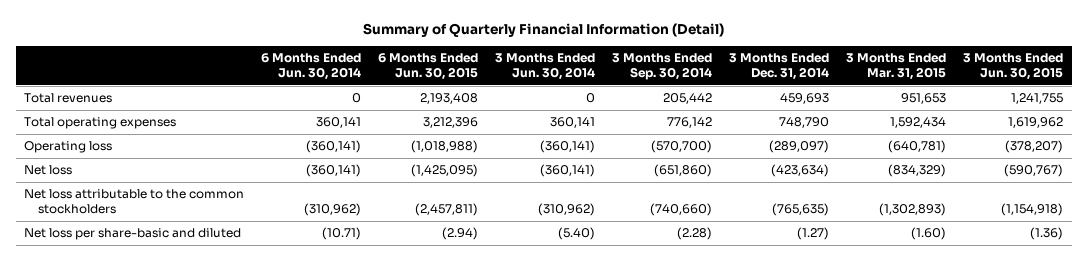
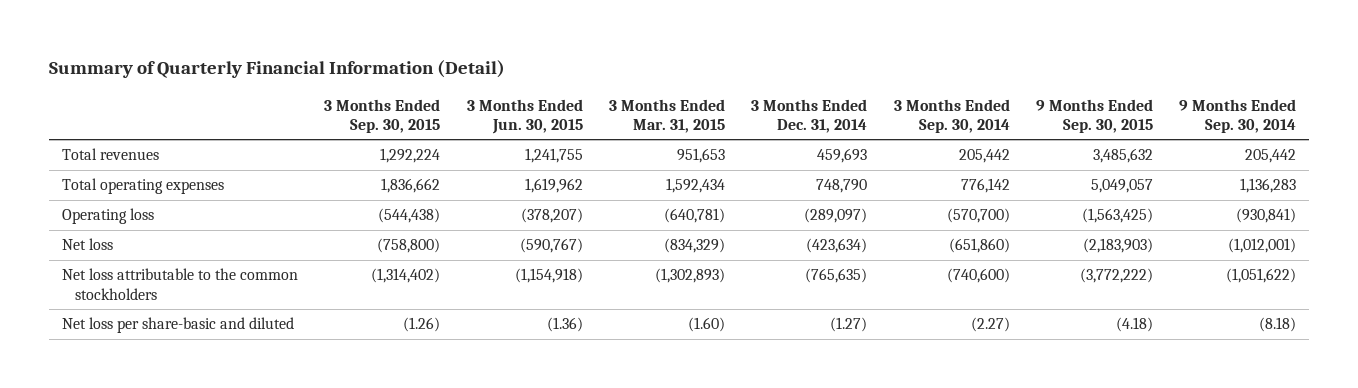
[261,53,362,80] 6 Months Ended Jun. 30, 2014 -> none
[378,53,479,80] 6 Months Ended Jun. 30, 2015 -> none
[495,53,596,80] 3 Months Ended Jun. 30, 2014 -> none
none -> [324,98,441,134] 3 Months Ended Sep. 30, 2015
none -> [1035,98,1153,134] 9 Months Ended Sep. 30, 2015
none -> [1179,98,1297,134] 9 Months Ended Sep. 30, 2014
[650,203,713,217] (740,660) -> [946,268,1010,284] (740,600)
[677,227,713,241] (2.28) -> [970,317,1010,333] (2.27)

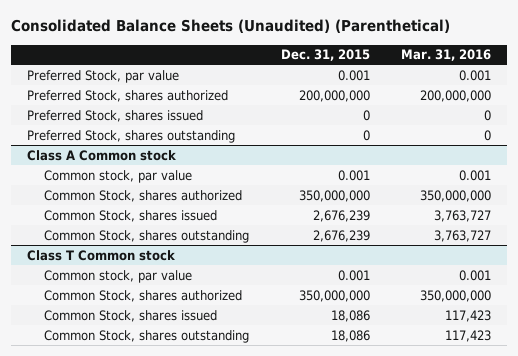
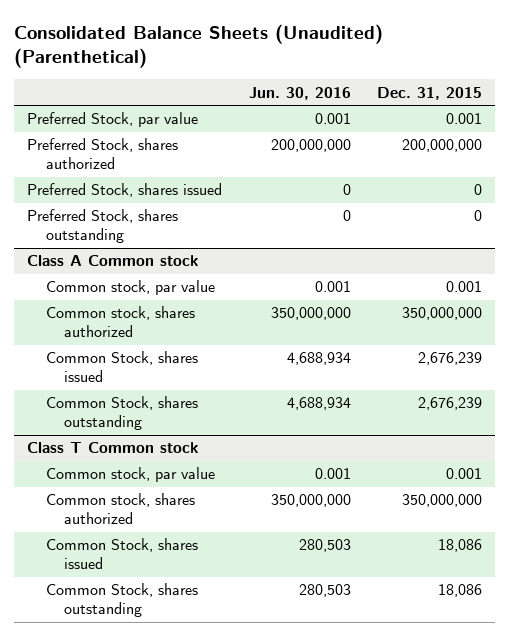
[401,49,492,62] Mar. 31, 2016 -> none
none -> [248,86,351,100] Jun. 30, 2016
[43,189,242,202] Common Stock, shares authorized -> [45,306,195,338] Common stock, shares authorized
[43,289,242,302] Common Stock, shares authorized -> [45,493,195,525] Common stock, shares authorized

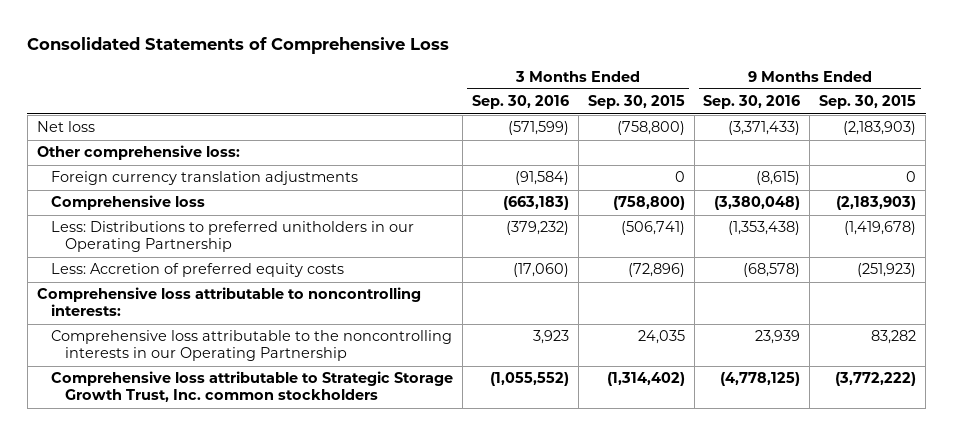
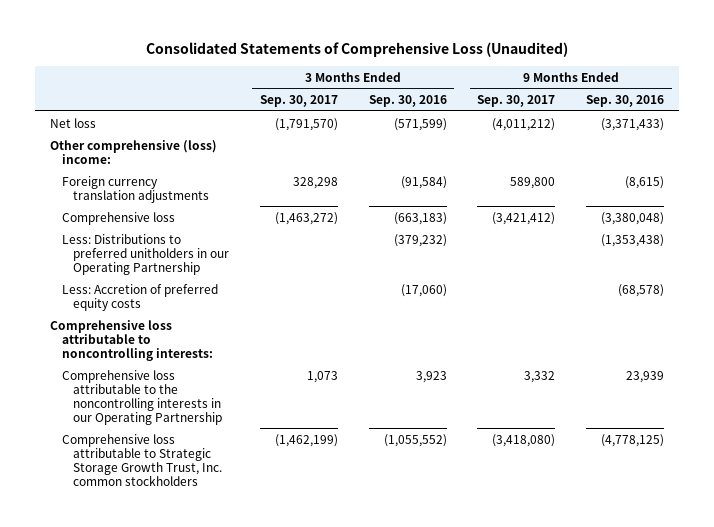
[27,36,450,54] Consolidated Statements of Comprehensive Loss -> [146,41,569,57] Consolidated Statements of Comprehensive Loss (Unaudited)
[587,95,685,110] Sep. 30, 2015 -> none
[819,95,917,110] Sep. 30, 2015 -> none
none -> [260,95,339,108] Sep. 30, 2017
none -> [477,95,556,108] Sep. 30, 2017
[36,145,240,161] Other comprehensive loss: -> [50,139,218,164] Other comprehensive (loss) income:

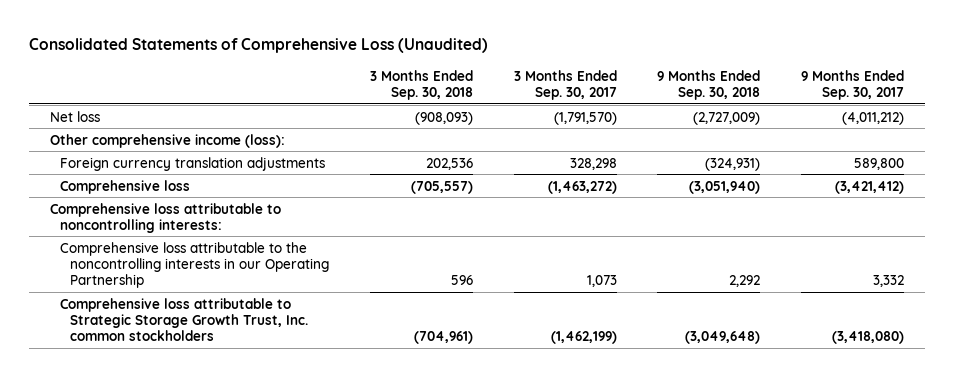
[368,95,447,108] Sep. 30, 2016 -> none
[585,95,664,108] Sep. 30, 2016 -> none
none -> [369,69,473,100] 3 Months Ended Sep. 30, 2018
none -> [657,69,761,100] 9 Months Ended Sep. 30, 2018
[50,139,218,164] Other comprehensive (loss) income: -> [49,133,285,148] Other comprehensive income (loss):
[61,233,230,275] Less: Distributions to preferred unitholders in our Operating Partnership -> none
[61,283,218,311] Less: Accretion of preferred equity costs -> none

